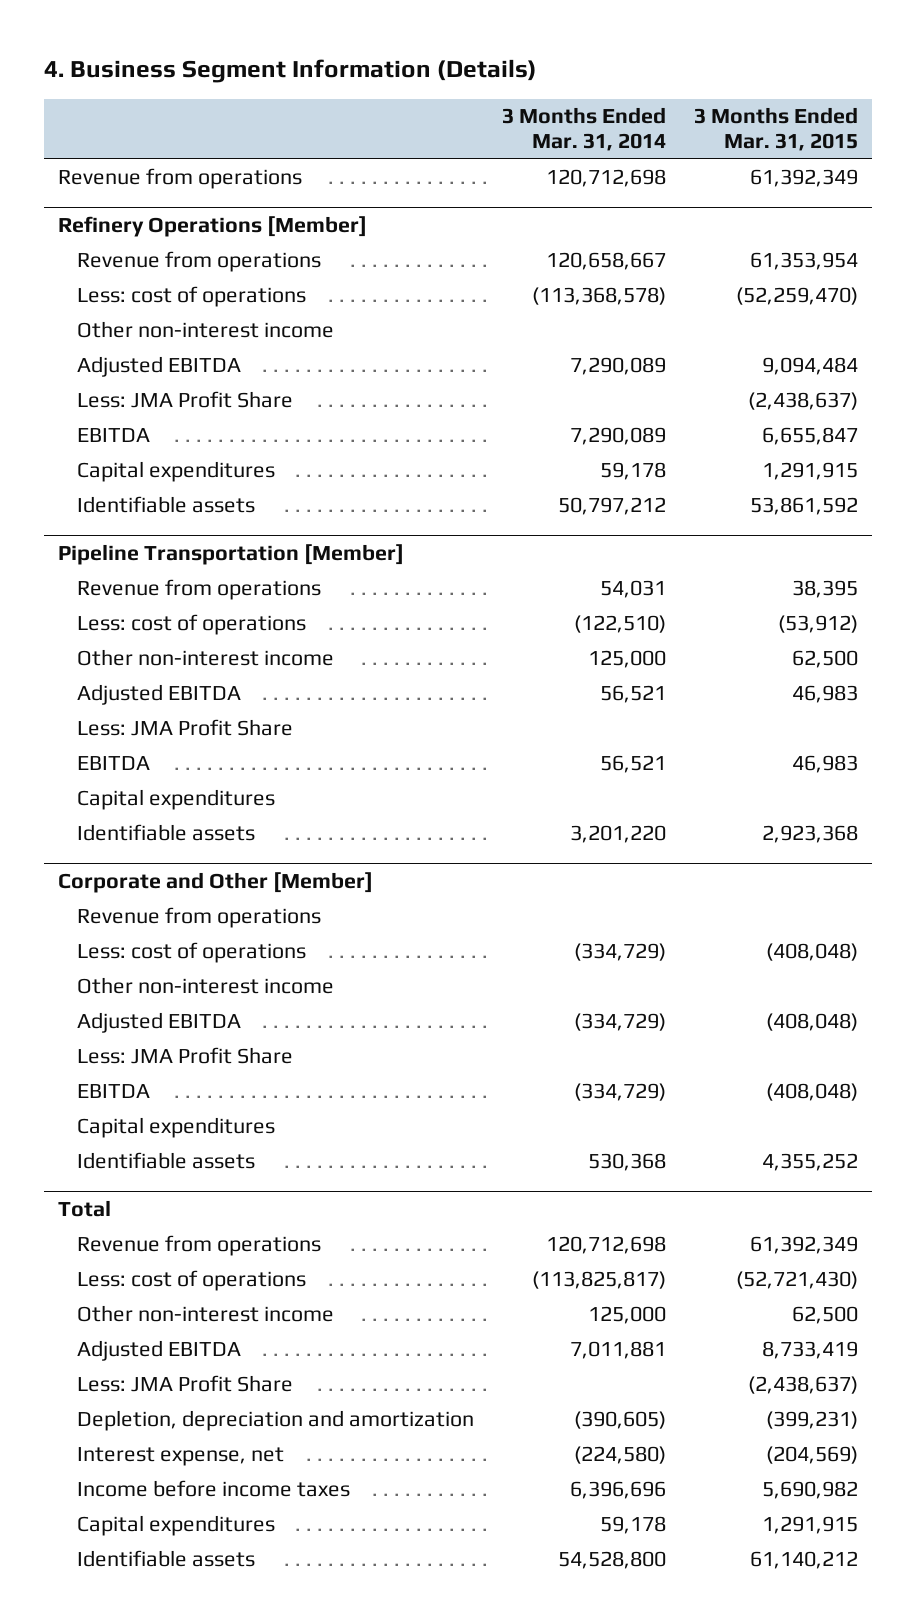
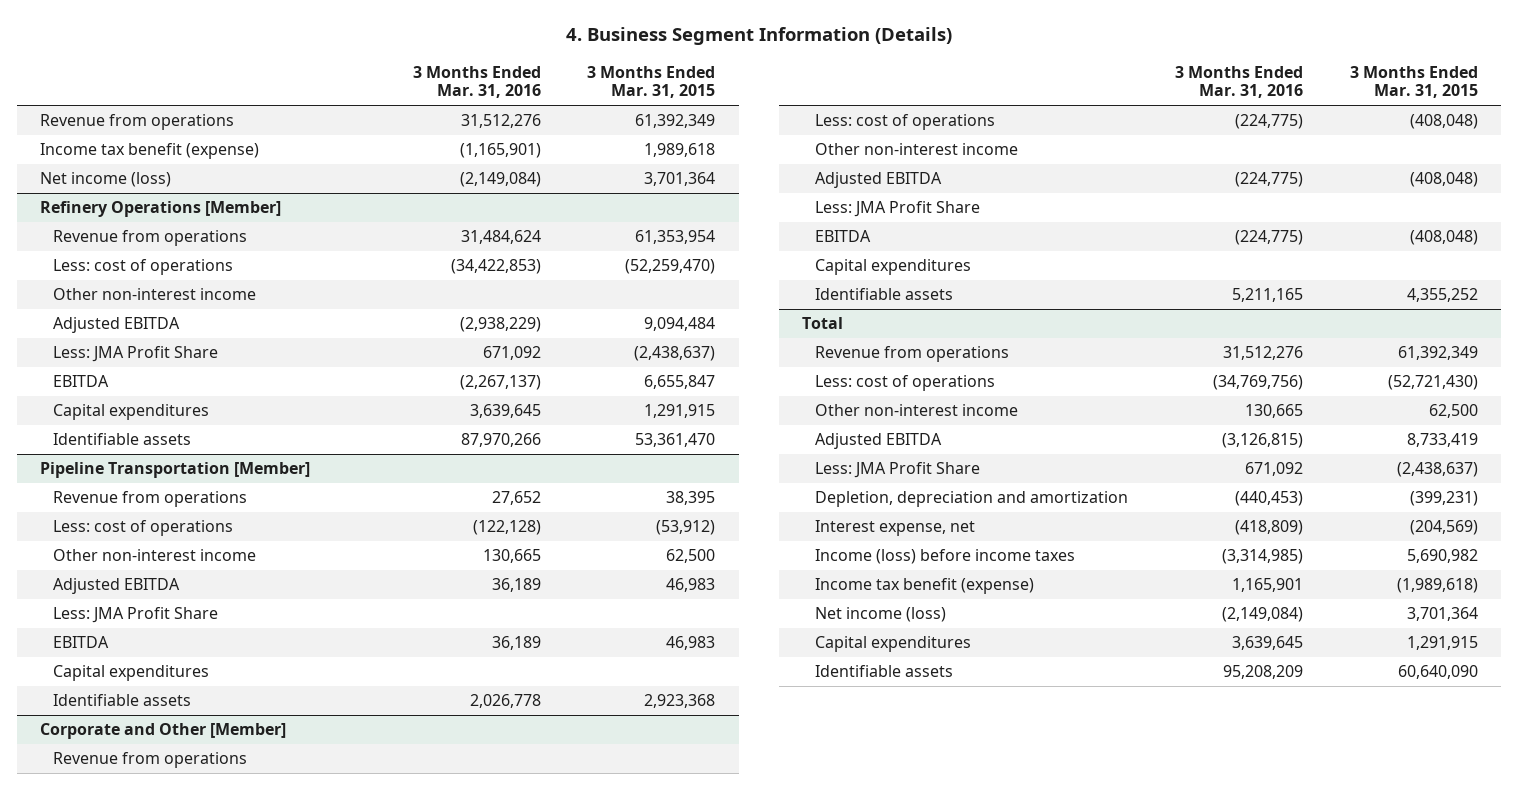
[502,107,667,152] 3 Months Ended Mar. 31, 2014 -> none
none -> [412,65,541,99] 3 Months Ended Mar. 31, 2016
none -> [39,143,259,160] Income tax benefit (expense)
none -> [39,172,171,188] Net income (loss)
[749,497,858,516] 53,861,592 -> [635,433,716,448] 53,361,470
[77,1480,351,1498] Income before income taxes -> [815,549,1076,565] Income (loss) before income taxes
none -> [815,578,1035,595] Income tax benefit (expense)
none -> [815,607,947,623] Net income (loss)
[749,1551,858,1570] 61,140,212 -> [1397,665,1478,680] 60,640,090

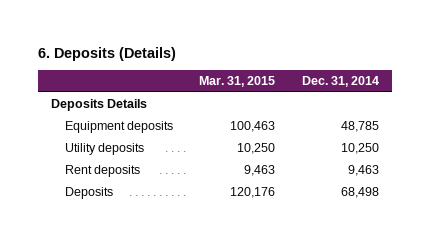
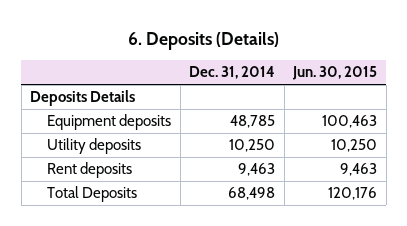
[199,76,276,88] Mar. 31, 2015 -> none
none -> [292,66,378,81] Jun. 30, 2015
[64,187,113,200] Deposits -> [46,186,137,203] Total Deposits

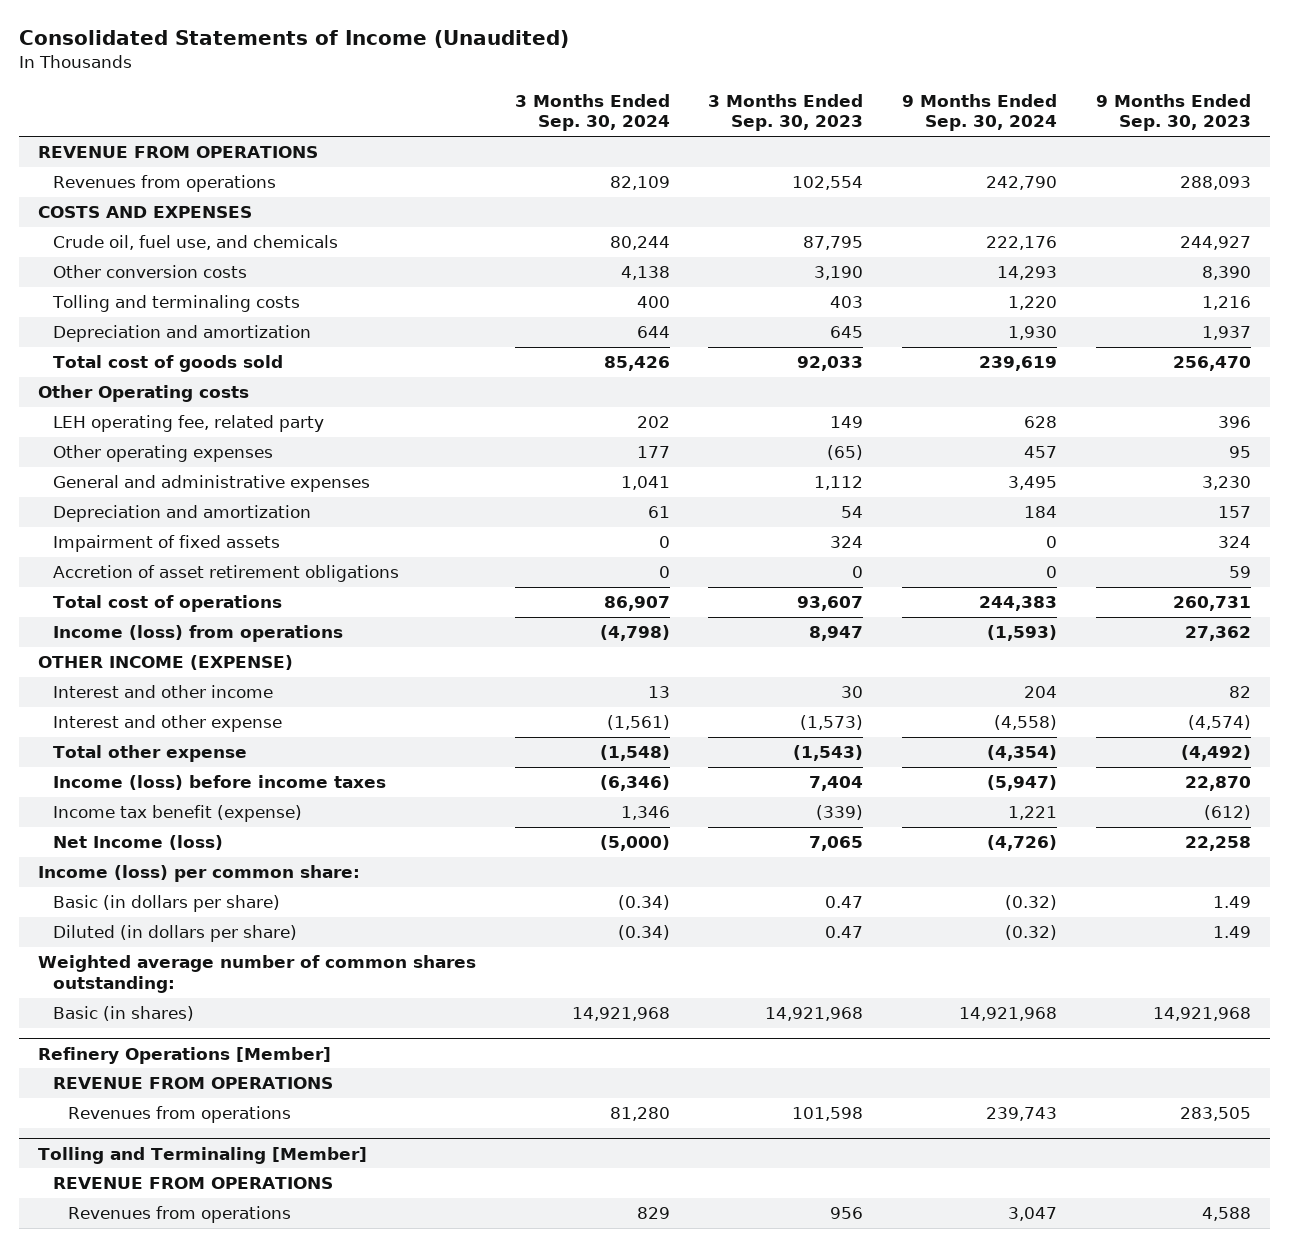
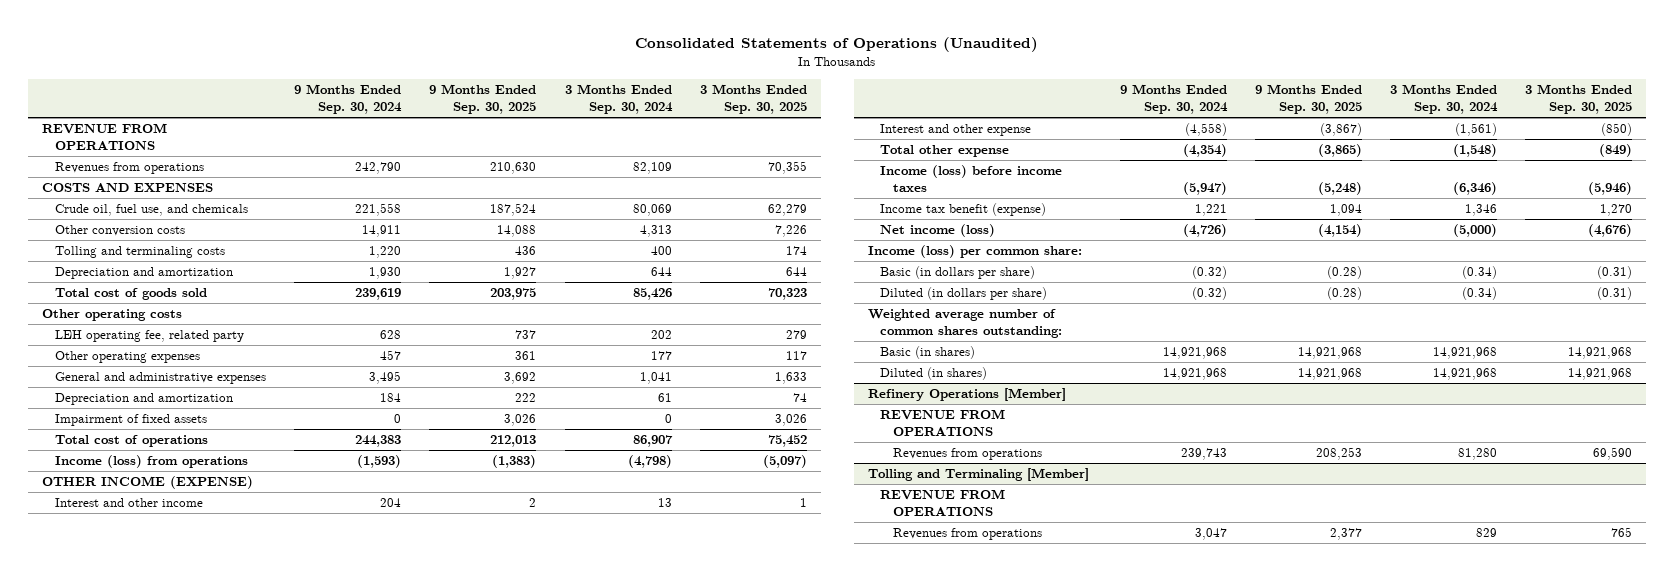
[18,30,569,49] Consolidated Statements of Income (Unaudited) -> [635,37,1039,53] Consolidated Statements of Operations (Unaudited)
[708,93,864,132] 3 Months Ended Sep. 30, 2023 -> none
[1095,93,1251,132] 9 Months Ended Sep. 30, 2023 -> none
none -> [429,84,537,115] 9 Months Ended Sep. 30, 2025
none -> [699,84,807,115] 3 Months Ended Sep. 30, 2025
[609,236,670,251] 80,244 -> [632,204,672,217] 80,069
[985,236,1057,251] 222,176 -> [355,203,402,217] 221,558
[620,266,670,281] 4,138 -> [639,225,672,238] 4,313
[996,266,1057,281] 14,293 -> [362,225,402,238] 14,911
[38,385,250,403] Other Operating costs -> [42,309,183,322] Other operating costs
[53,565,400,583] Accretion of asset retirement obligations -> none
[53,835,224,851] Net Income (loss) -> [880,224,996,238] Net income (loss)
none -> [880,367,988,381] Diluted (in shares)

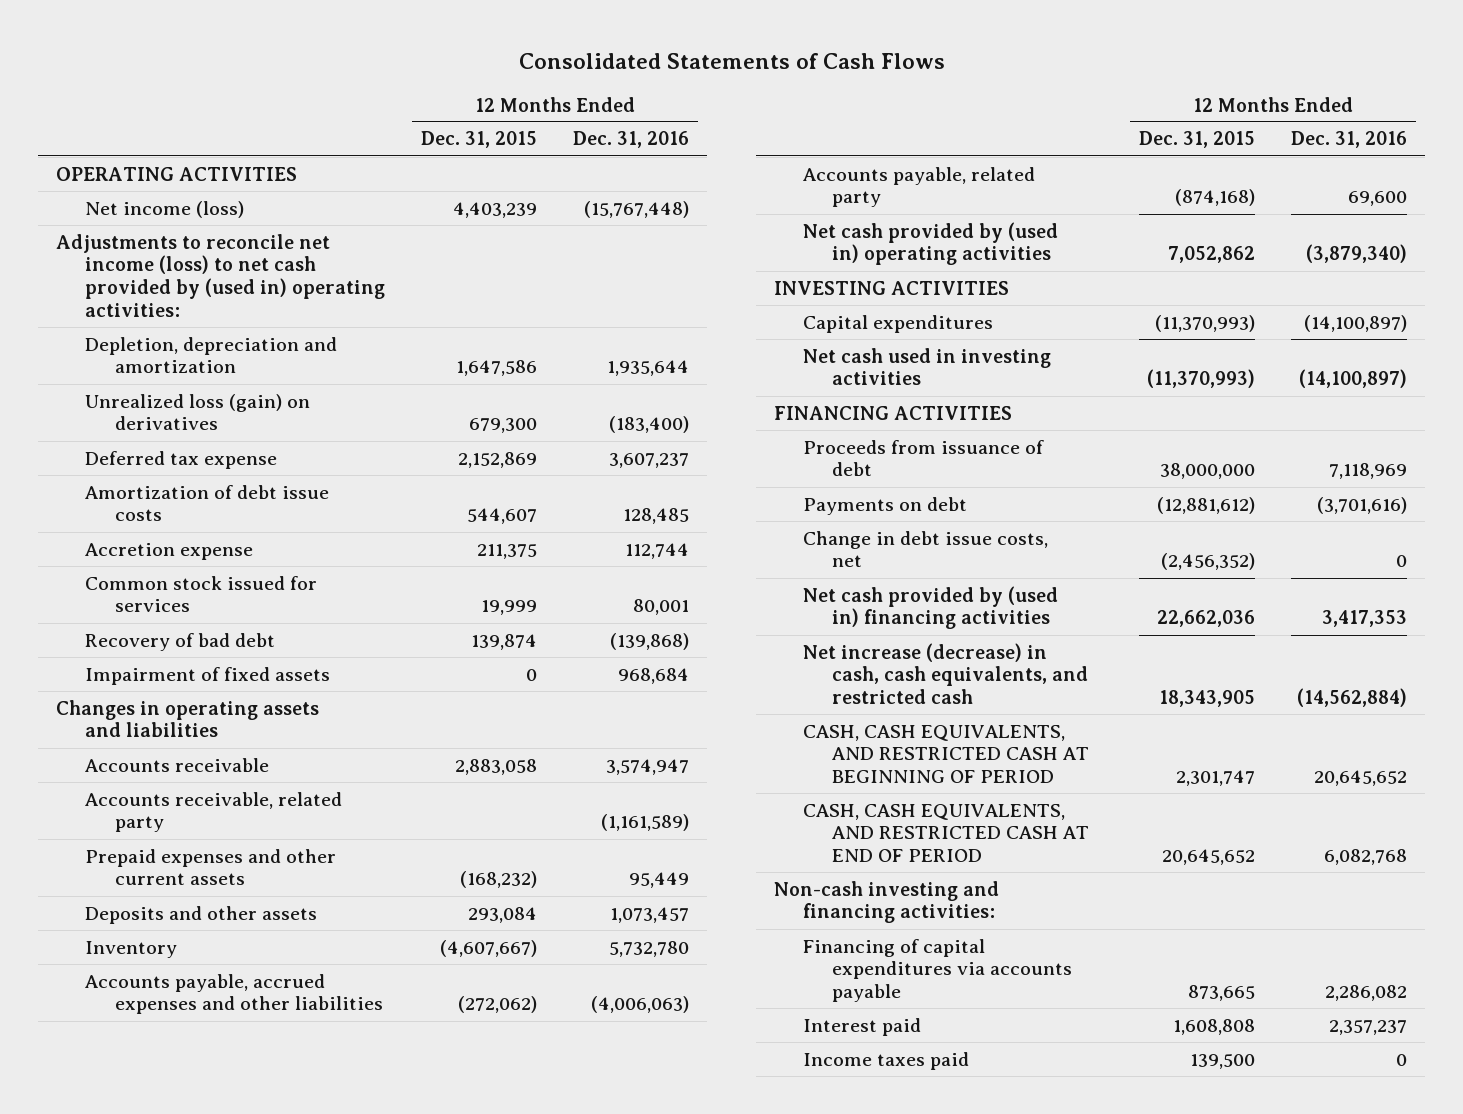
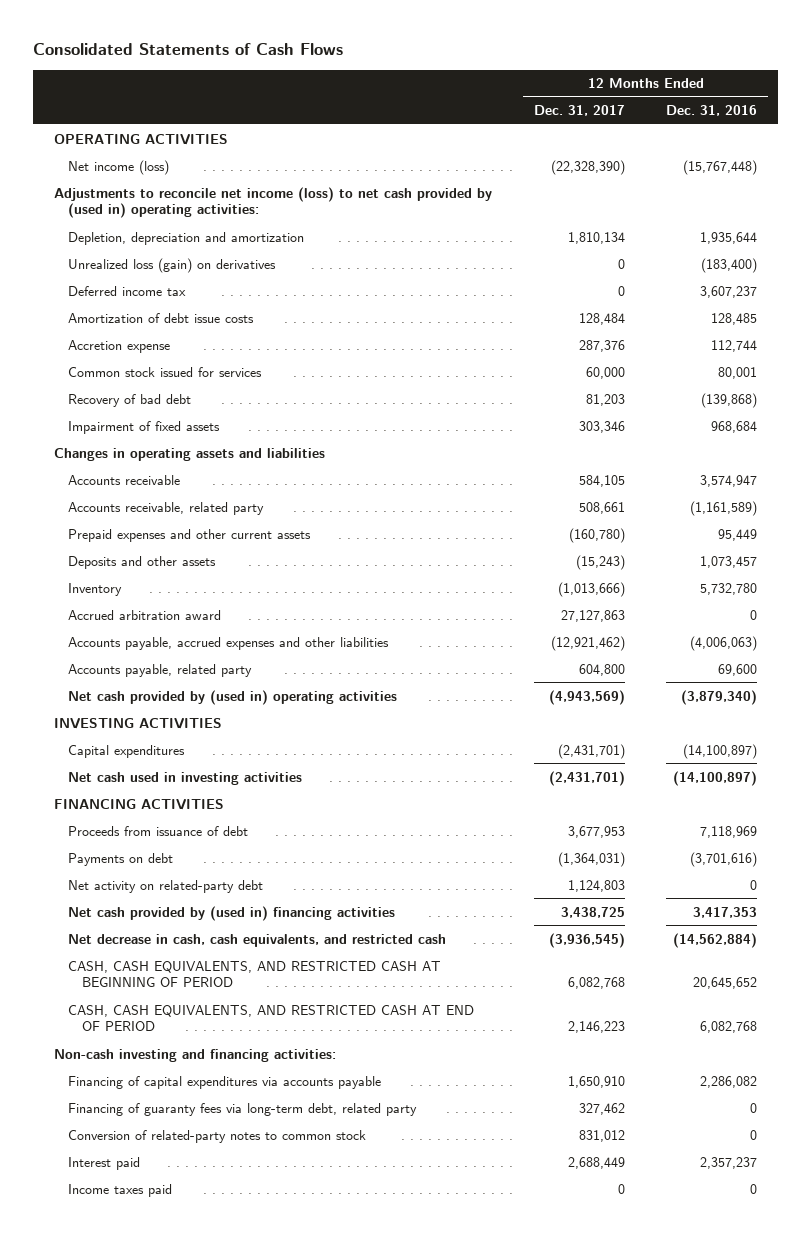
[421,131,538,149] Dec. 31, 2015 -> none
none -> [533,105,625,117] Dec. 31, 2017
[85,450,278,469] Deferred tax expense -> [68,285,187,296] Deferred income tax
none -> [68,609,222,620] Accrued arbitration award
[803,530,1049,568] Change in debt issue costs, net -> [68,879,264,893] Net activity on related-party debt
[803,642,1089,705] Net increase (decrease) in cash, cash equivalents, and restricted cash -> [68,933,447,947] Net decrease in cash, cash equivalents, and restricted cash
none -> [68,1102,418,1116] Financing of guaranty fees via long-term debt, related party
none -> [68,1129,367,1143] Conversion of related-party notes to common stock

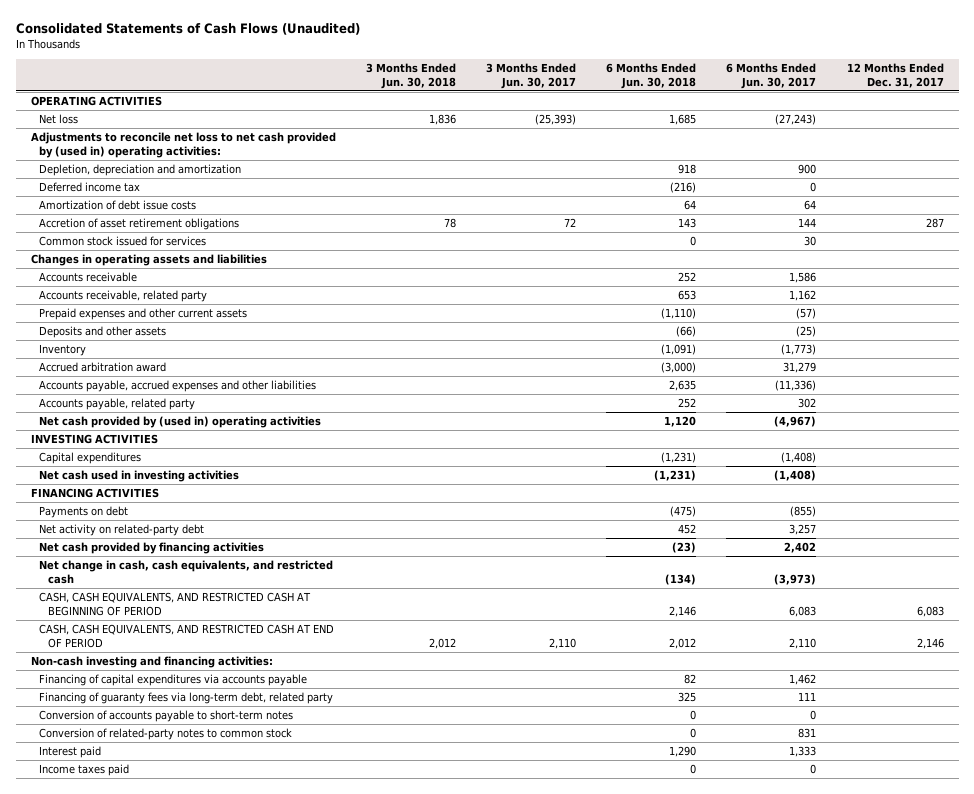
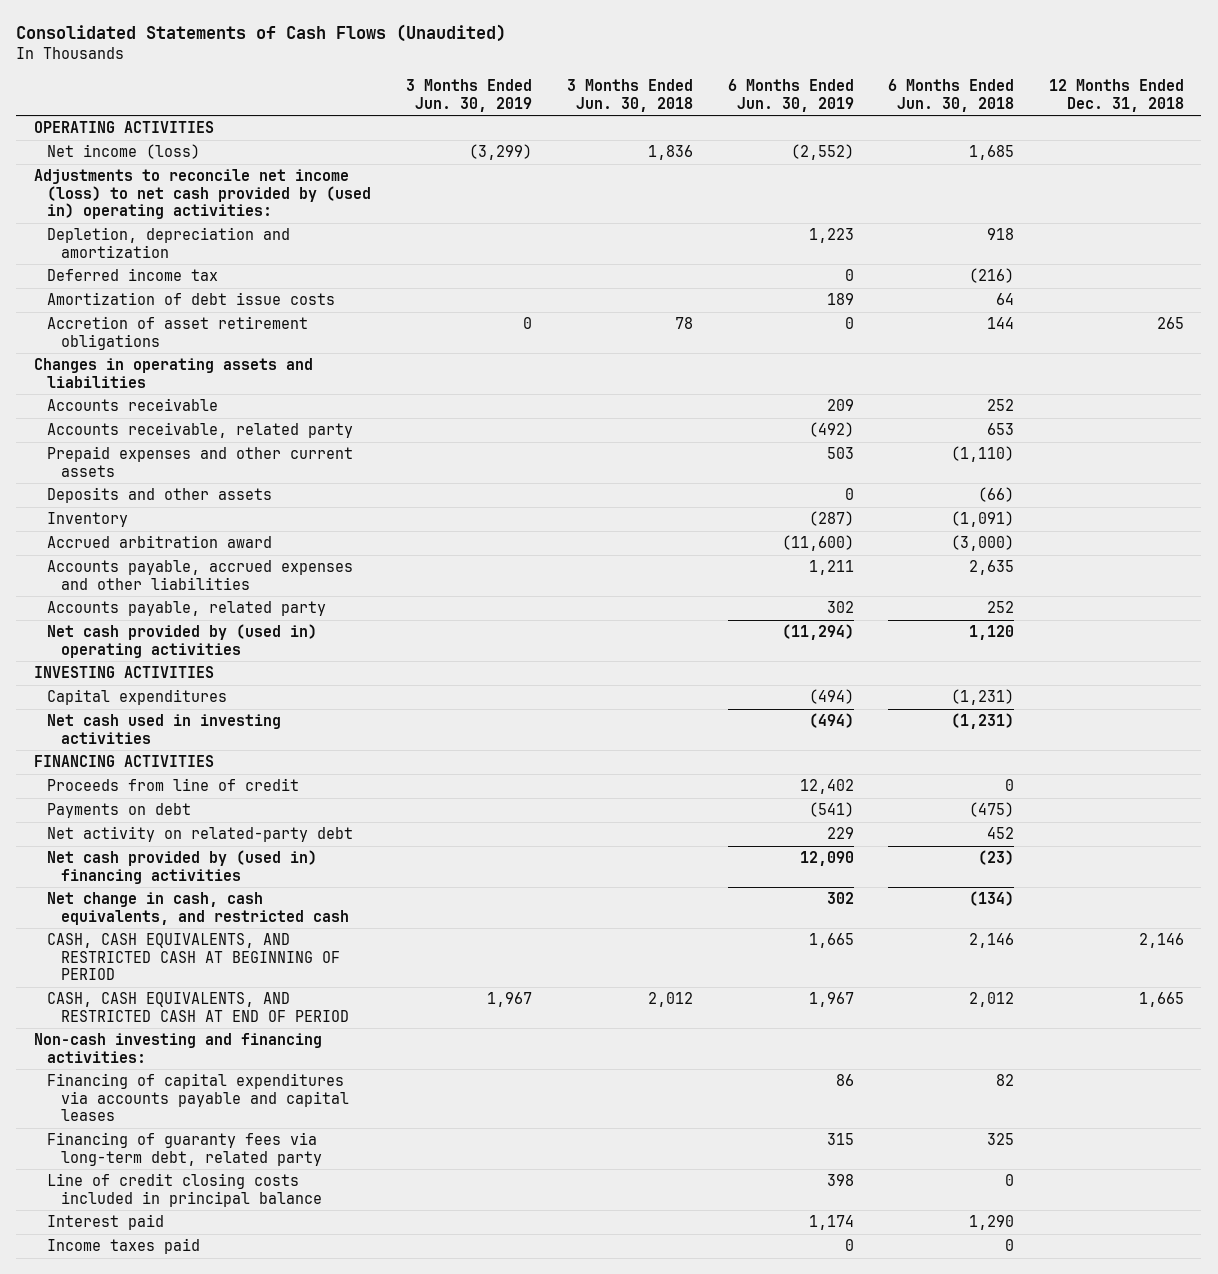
[486,63,577,89] 3 Months Ended Jun. 30, 2017 -> none
[726,63,817,89] 6 Months Ended Jun. 30, 2017 -> none
[846,63,944,88] 12 Months Ended Dec. 31, 2017 -> none
none -> [406,79,533,112] 3 Months Ended Jun. 30, 2019
none -> [727,79,854,112] 6 Months Ended Jun. 30, 2019
none -> [1049,79,1185,112] 12 Months Ended Dec. 31, 2018
[39,114,79,125] Net loss -> [47,144,201,160] Net income (loss)
[30,132,336,158] Adjustments to reconcile net loss to net cash provided by (used in) operating activities: -> [33,169,372,220] Adjustments to reconcile net income (loss) to net cash provided by (used in) operating activities:
[39,236,207,247] Common stock issued for services -> none
[678,218,697,229] 143 -> [987,317,1015,330] 144
none -> [47,778,300,792] Proceeds from line of credit
[39,542,265,555] Net cash provided by financing activities -> [47,850,318,884] Net cash provided by (used in) financing activities
[39,674,308,687] Financing of capital expenditures via accounts payable -> [47,1073,349,1122] Financing of capital expenditures via accounts payable and capital leases
[39,710,294,723] Conversion of accounts payable to short-term notes -> none
[39,728,293,741] Conversion of related-party notes to common stock -> none
none -> [47,1173,322,1207] Line of credit closing costs included in principal balance

